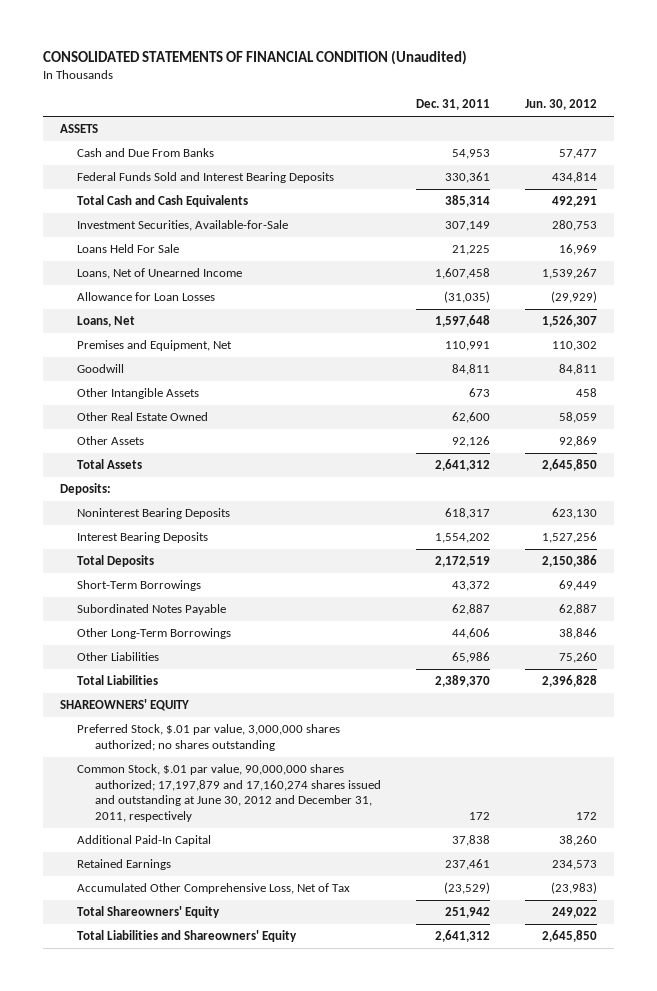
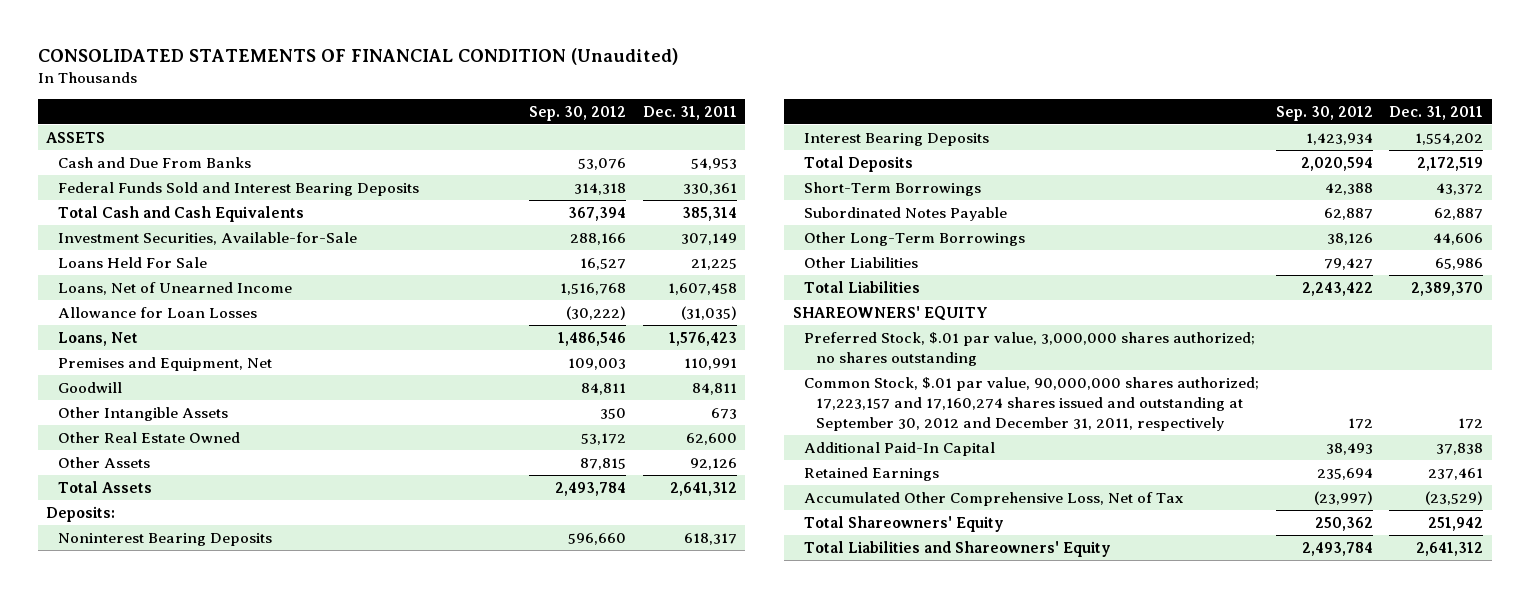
[524,99,597,111] Jun. 30, 2012 -> none
none -> [529,105,627,121] Sep. 30, 2012
[434,315,490,328] 1,597,648 -> [668,331,737,346] 1,576,423
[77,764,381,822] Common Stock, $.01 par value, 90,000,000 shares authorized; 17,197,879 and 17,160,274 shares issued and outstanding at June 30, 2012 and December 31, 2011, respectively -> [804,376,1260,431] Common Stock, $.01 par value, 90,000,000 shares authorized; 17,223,157 and 17,160,274 shares issued and outstanding at September 30, 2012 and December 31, 2011, respectively

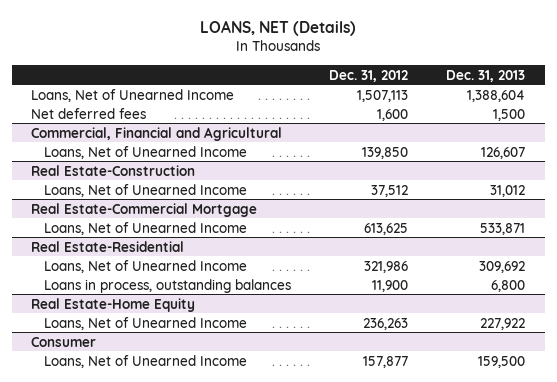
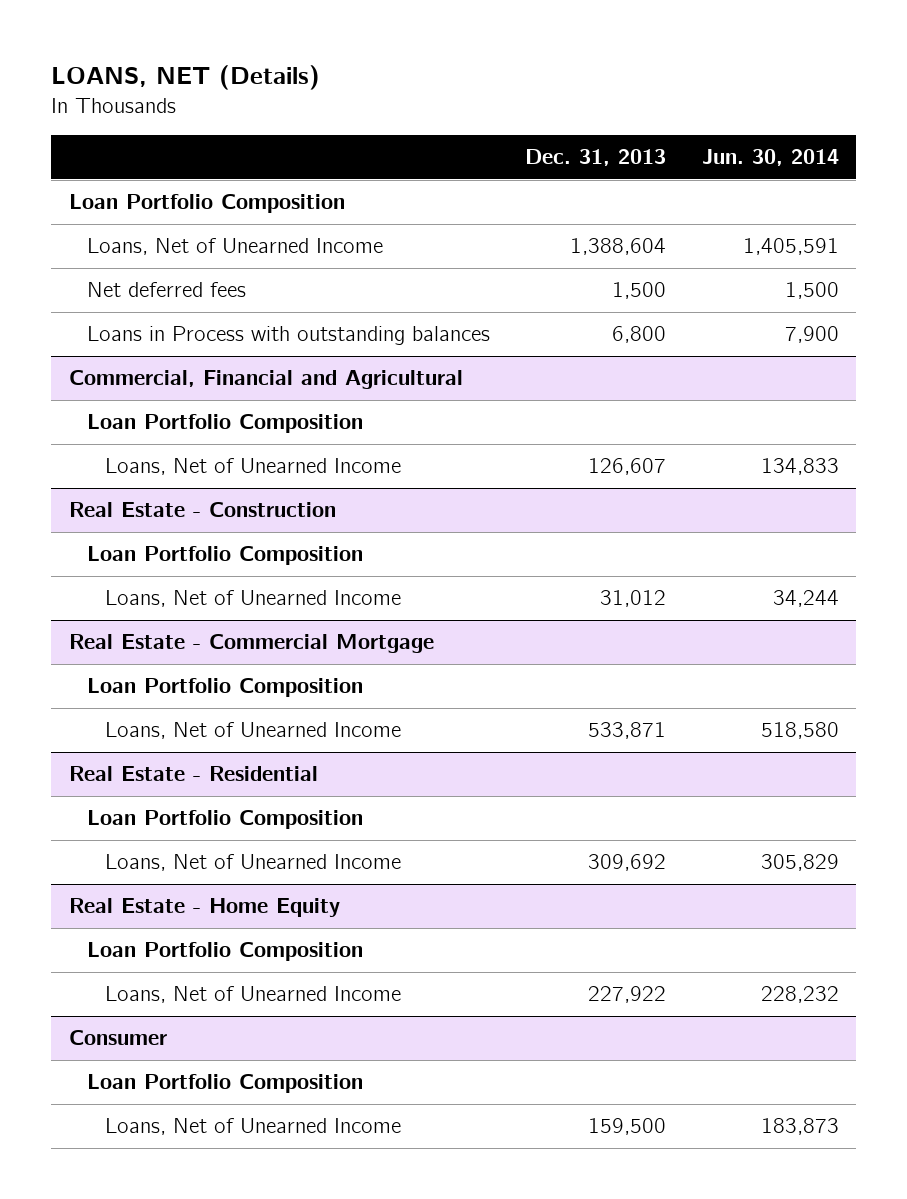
[329,69,409,82] Dec. 31, 2012 -> none
none -> [701,149,839,167] Jun. 30, 2014
none -> [68,194,345,214] Loan Portfolio Composition
none -> [86,326,490,346] Loans in Process with outstanding balances
none -> [86,414,363,434] Loan Portfolio Composition
[31,164,196,176] Real Estate-Construction -> [68,502,336,518] Real Estate - Construction
none -> [86,546,363,566] Loan Portfolio Composition
[31,202,258,217] Real Estate-Commercial Mortgage -> [68,634,434,654] Real Estate - Commercial Mortgage
none -> [86,678,363,698] Loan Portfolio Composition
[31,240,185,252] Real Estate-Residential -> [68,766,318,782] Real Estate - Residential
none -> [86,810,363,830] Loan Portfolio Composition
[44,278,292,293] Loans in process, outstanding balances -> none
[31,297,196,312] Real Estate-Home Equity -> [68,898,340,918] Real Estate - Home Equity
none -> [86,942,363,962] Loan Portfolio Composition
none -> [86,1074,363,1094] Loan Portfolio Composition

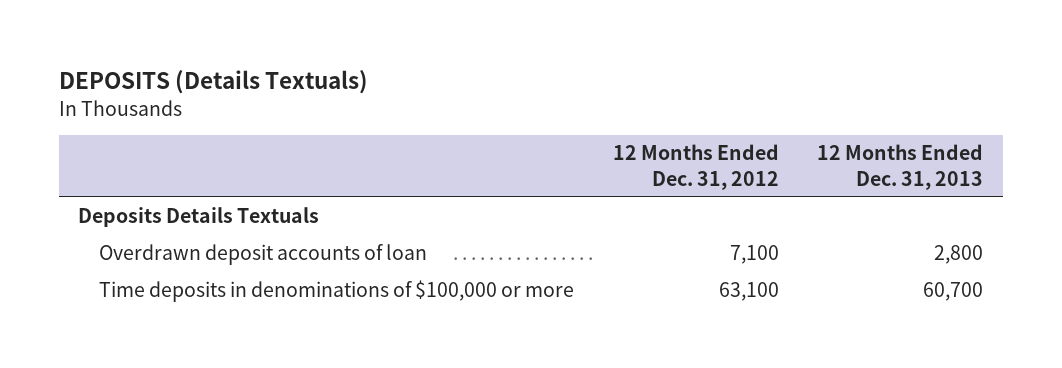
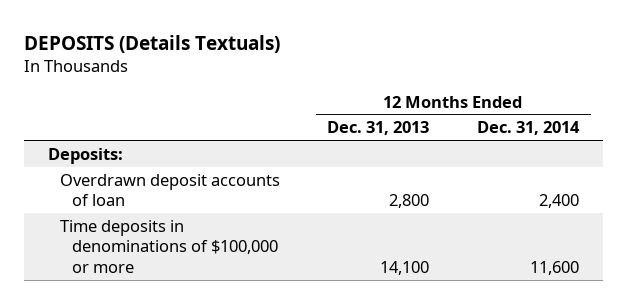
[612,144,779,190] 12 Months Ended Dec. 31, 2012 -> none
none -> [476,121,580,136] Dec. 31, 2014
[78,207,320,228] Deposits Details Textuals -> none
none -> [47,147,123,164] Deposits:
[923,282,984,302] 60,700 -> [380,260,430,275] 14,100

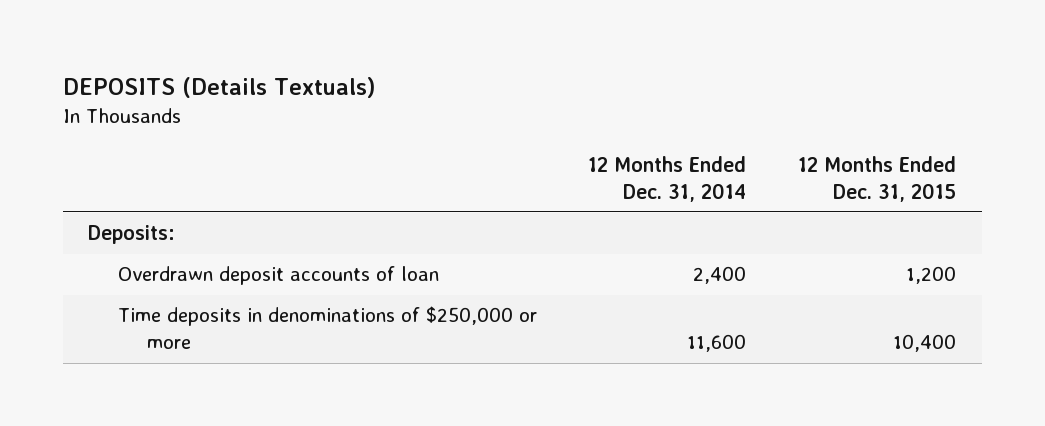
[327,121,430,136] Dec. 31, 2013 -> none
none -> [798,155,957,202] 12 Months Ended Dec. 31, 2015
[59,219,279,273] Time deposits in denominations of $100,000 or more -> [117,306,537,350] Time deposits in denominations of $250,000 or more

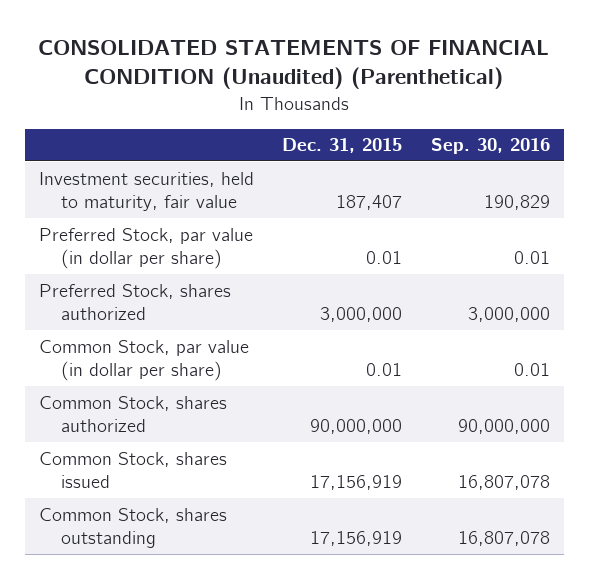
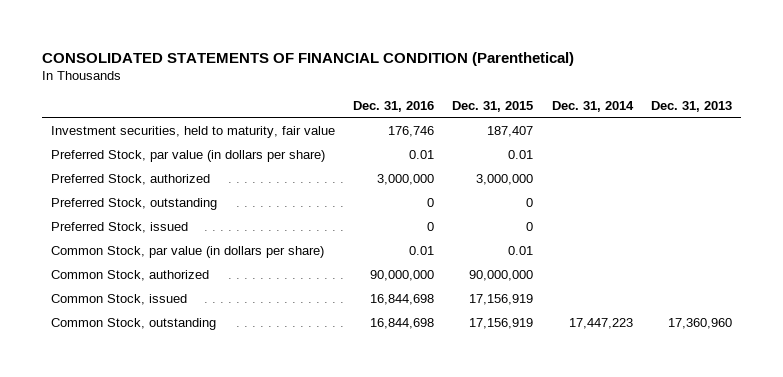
[38,39,550,90] CONSOLIDATED STATEMENTS OF FINANCIAL CONDITION (Unaudited) (Parenthetical) -> [42,51,575,66] CONSOLIDATED STATEMENTS OF FINANCIAL CONDITION (Parenthetical)
[430,138,550,155] Sep. 30, 2016 -> none
none -> [353,101,435,113] Dec. 31, 2016
none -> [551,101,634,113] Dec. 31, 2014
none -> [650,101,732,113] Dec. 31, 2013
[39,227,254,270] Preferred Stock, par value (in dollar per share) -> [51,150,326,163] Preferred Stock, par value (in dollars per share)
[39,283,232,321] Preferred Stock, shares authorized -> [51,174,211,186] Preferred Stock, authorized
none -> [51,198,218,211] Preferred Stock, outstanding
none -> [51,222,189,234] Preferred Stock, issued
[39,339,250,382] Common Stock, par value (in dollar per share) -> [51,246,325,259] Common Stock, par value (in dollars per share)
[39,395,228,433] Common Stock, shares authorized -> [51,270,210,282] Common Stock, authorized
[39,451,228,489] Common Stock, shares issued -> [51,294,188,306] Common Stock, issued
[39,507,228,549] Common Stock, shares outstanding -> [51,318,217,331] Common Stock, outstanding

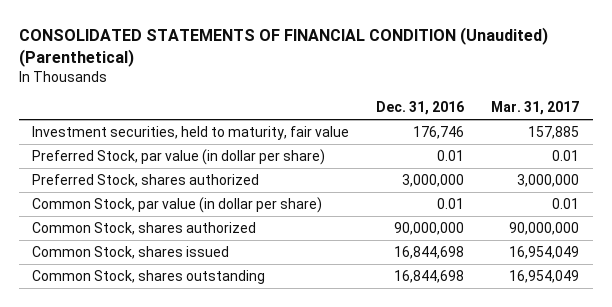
[42,51,575,66] CONSOLIDATED STATEMENTS OF FINANCIAL CONDITION (Parenthetical) -> [18,26,548,67] CONSOLIDATED STATEMENTS OF FINANCIAL CONDITION (Unaudited) (Parenthetical)
[452,101,534,113] Dec. 31, 2015 -> none
[551,101,634,113] Dec. 31, 2014 -> none
[650,101,732,113] Dec. 31, 2013 -> none
none -> [491,101,580,116] Mar. 31, 2017
[51,198,218,211] Preferred Stock, outstanding -> none
[51,222,189,234] Preferred Stock, issued -> none
[51,150,326,163] Preferred Stock, par value (in dollars per share) -> [32,148,326,165] Preferred Stock, par value (in dollar per share)
[51,174,211,186] Preferred Stock, authorized -> [32,173,260,187] Preferred Stock, shares authorized
[51,246,325,259] Common Stock, par value (in dollars per share) -> [32,196,323,213] Common Stock, par value (in dollar per share)
[51,270,210,282] Common Stock, authorized -> [32,221,257,235] Common Stock, shares authorized
[51,294,188,306] Common Stock, issued -> [32,245,230,259] Common Stock, shares issued
[51,318,217,331] Common Stock, outstanding -> [32,269,266,284] Common Stock, shares outstanding

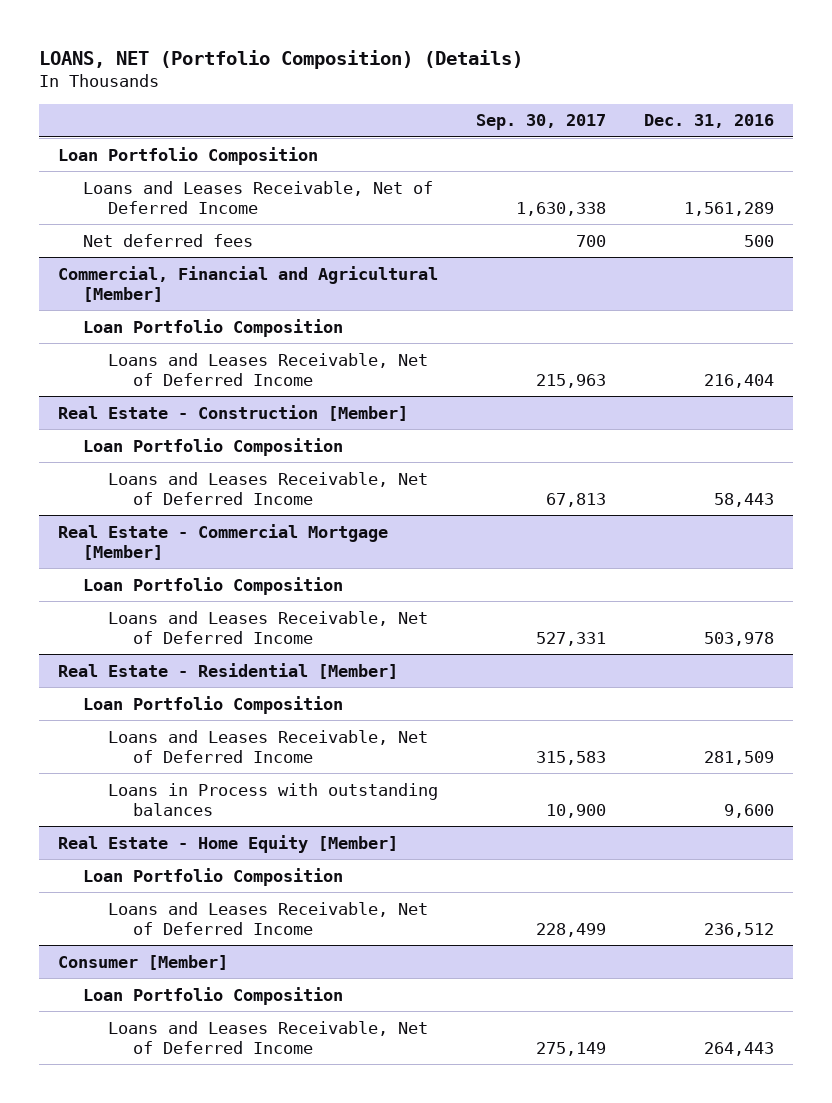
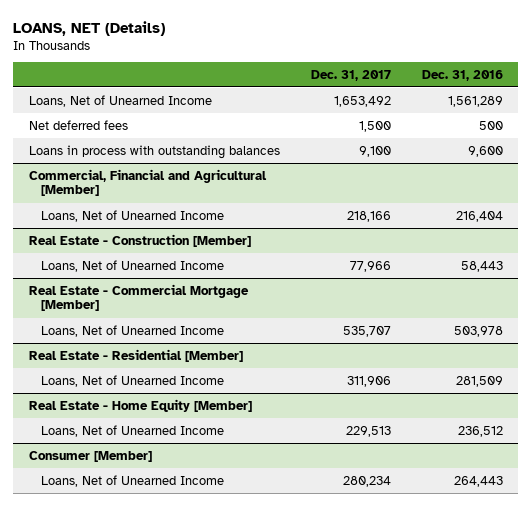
[38,49,523,69] LOANS, NET (Portfolio Composition) (Details) -> [13,20,166,36] LOANS, NET (Details)
[475,114,606,131] Sep. 30, 2017 -> none
none -> [310,69,391,81] Dec. 31, 2017
[57,146,318,165] Loan Portfolio Composition -> none
[82,180,433,214] Loans and Leases Receivable, Net of Deferred Income -> [28,94,212,107] Loans, Net of Unearned Income
none -> [28,144,280,159] Loans in process with outstanding balances
[82,318,343,337] Loan Portfolio Composition -> none
[107,352,428,386] Loans and Leases Receivable, Net of Deferred Income -> [41,209,225,222] Loans, Net of Unearned Income
[82,437,343,456] Loan Portfolio Composition -> none
[107,471,428,505] Loans and Leases Receivable, Net of Deferred Income -> [41,259,225,272] Loans, Net of Unearned Income
[82,576,343,595] Loan Portfolio Composition -> none
[107,610,428,644] Loans and Leases Receivable, Net of Deferred Income -> [41,324,225,337] Loans, Net of Unearned Income
[82,695,343,714] Loan Portfolio Composition -> none
[107,782,438,816] Loans in Process with outstanding balances -> none
[107,729,428,763] Loans and Leases Receivable, Net of Deferred Income -> [41,374,225,387] Loans, Net of Unearned Income
[82,867,343,886] Loan Portfolio Composition -> none
[107,901,428,935] Loans and Leases Receivable, Net of Deferred Income -> [41,424,225,437] Loans, Net of Unearned Income
[82,986,343,1005] Loan Portfolio Composition -> none
[107,1020,428,1054] Loans and Leases Receivable, Net of Deferred Income -> [41,474,225,487] Loans, Net of Unearned Income

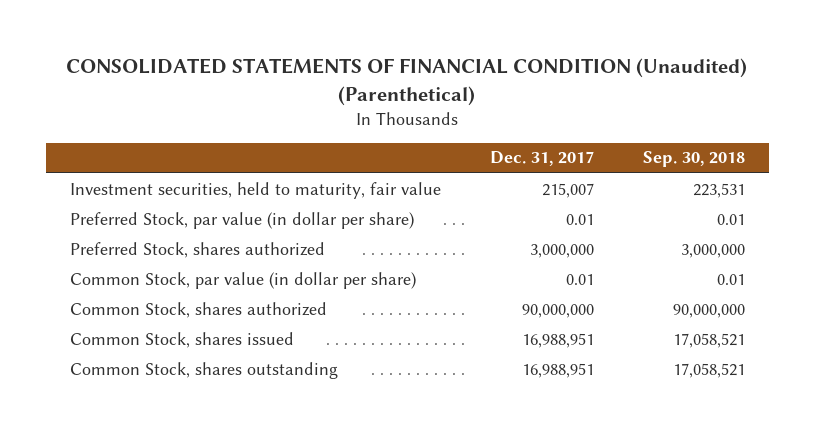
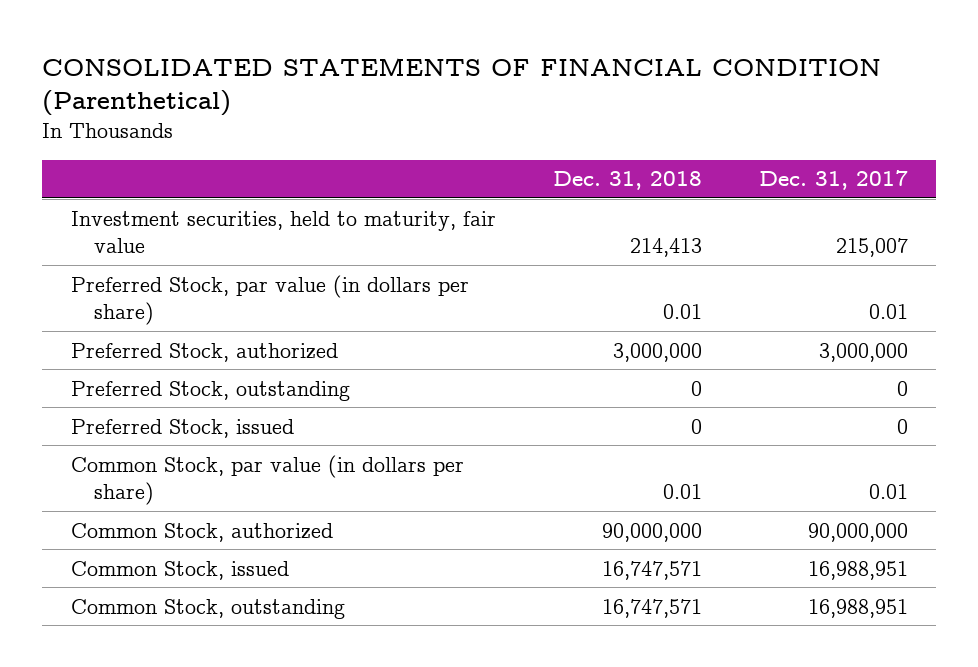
[66,58,748,106] CONSOLIDATED STATEMENTS OF FINANCIAL CONDITION (Unaudited) (Parenthetical) -> [42,57,882,116] CONSOLIDATED STATEMENTS OF FINANCIAL CONDITION (Parenthetical)
[642,151,745,168] Sep. 30, 2018 -> none
none -> [552,171,702,191] Dec. 31, 2018
[70,211,415,229] Preferred Stock, par value (in dollar per share) -> [70,274,469,325] Preferred Stock, par value (in dollars per share)
[70,241,326,258] Preferred Stock, shares authorized -> [70,342,338,362] Preferred Stock, authorized
none -> [70,380,350,401] Preferred Stock, outstanding
none -> [70,418,294,438] Preferred Stock, issued
[70,271,417,289] Common Stock, par value (in dollar per share) -> [70,454,464,505] Common Stock, par value (in dollars per share)
[70,301,328,318] Common Stock, shares authorized -> [70,522,333,542] Common Stock, authorized
[70,331,295,348] Common Stock, shares issued -> [70,560,289,580] Common Stock, issued
[70,361,339,379] Common Stock, shares outstanding -> [70,598,345,619] Common Stock, outstanding

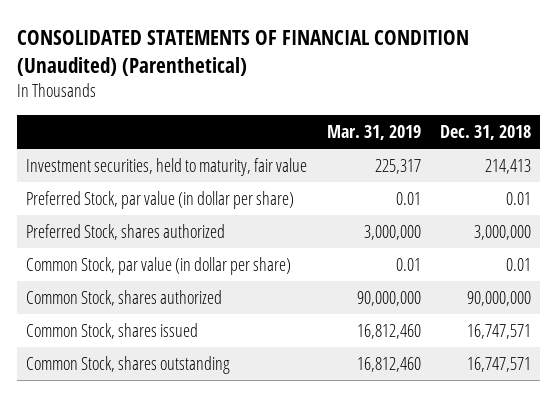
[42,57,882,116] CONSOLIDATED STATEMENTS OF FINANCIAL CONDITION (Parenthetical) -> [16,29,469,76] CONSOLIDATED STATEMENTS OF FINANCIAL CONDITION (Unaudited) (Parenthetical)
[758,170,908,191] Dec. 31, 2017 -> none
none -> [326,125,421,141] Mar. 31, 2019
[70,380,350,401] Preferred Stock, outstanding -> none
[70,418,294,438] Preferred Stock, issued -> none
[70,274,469,325] Preferred Stock, par value (in dollars per share) -> [26,190,295,209] Preferred Stock, par value (in dollar per share)
[70,342,338,362] Preferred Stock, authorized -> [26,223,226,240] Preferred Stock, shares authorized
[70,454,464,505] Common Stock, par value (in dollars per share) -> [26,256,292,275] Common Stock, par value (in dollar per share)
[70,522,333,542] Common Stock, authorized -> [26,289,223,306] Common Stock, shares authorized
[70,560,289,580] Common Stock, issued -> [26,322,199,339] Common Stock, shares issued
[70,598,345,619] Common Stock, outstanding -> [26,355,231,374] Common Stock, shares outstanding

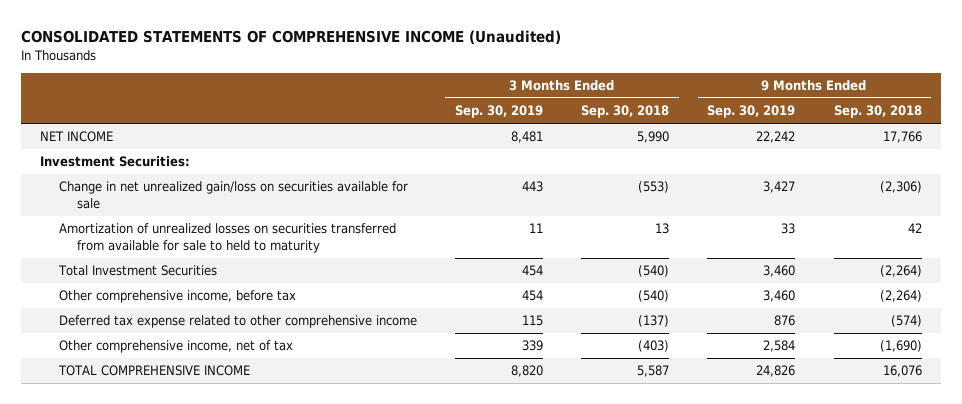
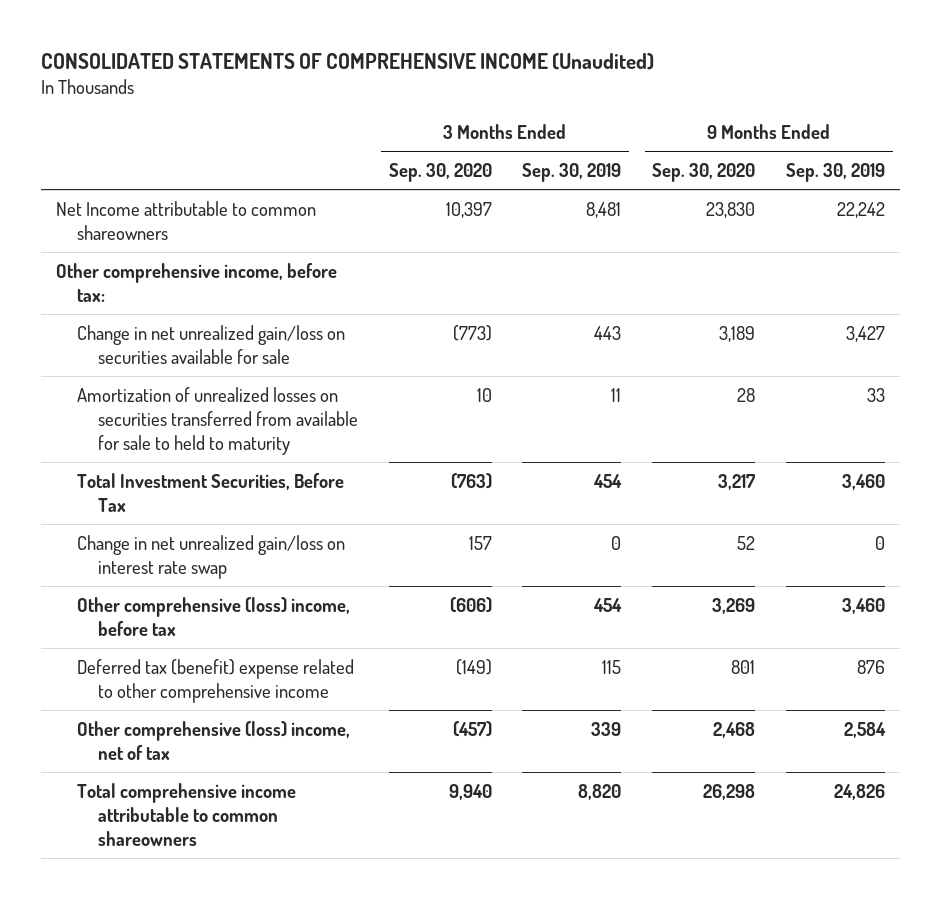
[581,105,670,119] Sep. 30, 2018 -> none
[833,105,922,119] Sep. 30, 2018 -> none
none -> [388,162,492,182] Sep. 30, 2020
none -> [652,162,756,182] Sep. 30, 2020
[40,156,191,168] Investment Securities: -> none
[40,131,114,143] NET INCOME -> [56,200,317,240] Net Income attributable to common shareowners
none -> [56,262,338,302] Other comprehensive income, before tax:
[57,265,217,277] Total Investment Securities -> [77,472,345,512] Total Investment Securities, Before Tax
none -> [77,534,346,579] Change in net unrealized gain/loss on interest rate swap
[58,290,296,304] Other comprehensive income, before tax -> [77,596,351,636] Other comprehensive (loss) income, before tax
[58,315,417,329] Deferred tax expense related to other comprehensive income -> [77,658,355,703] Deferred tax (benefit) expense related to other comprehensive income
[58,340,293,354] Other comprehensive income, net of tax -> [77,720,351,760] Other comprehensive (loss) income, net of tax
[57,365,250,377] TOTAL COMPREHENSIVE INCOME -> [77,782,297,846] Total comprehensive income attributable to common shareowners

